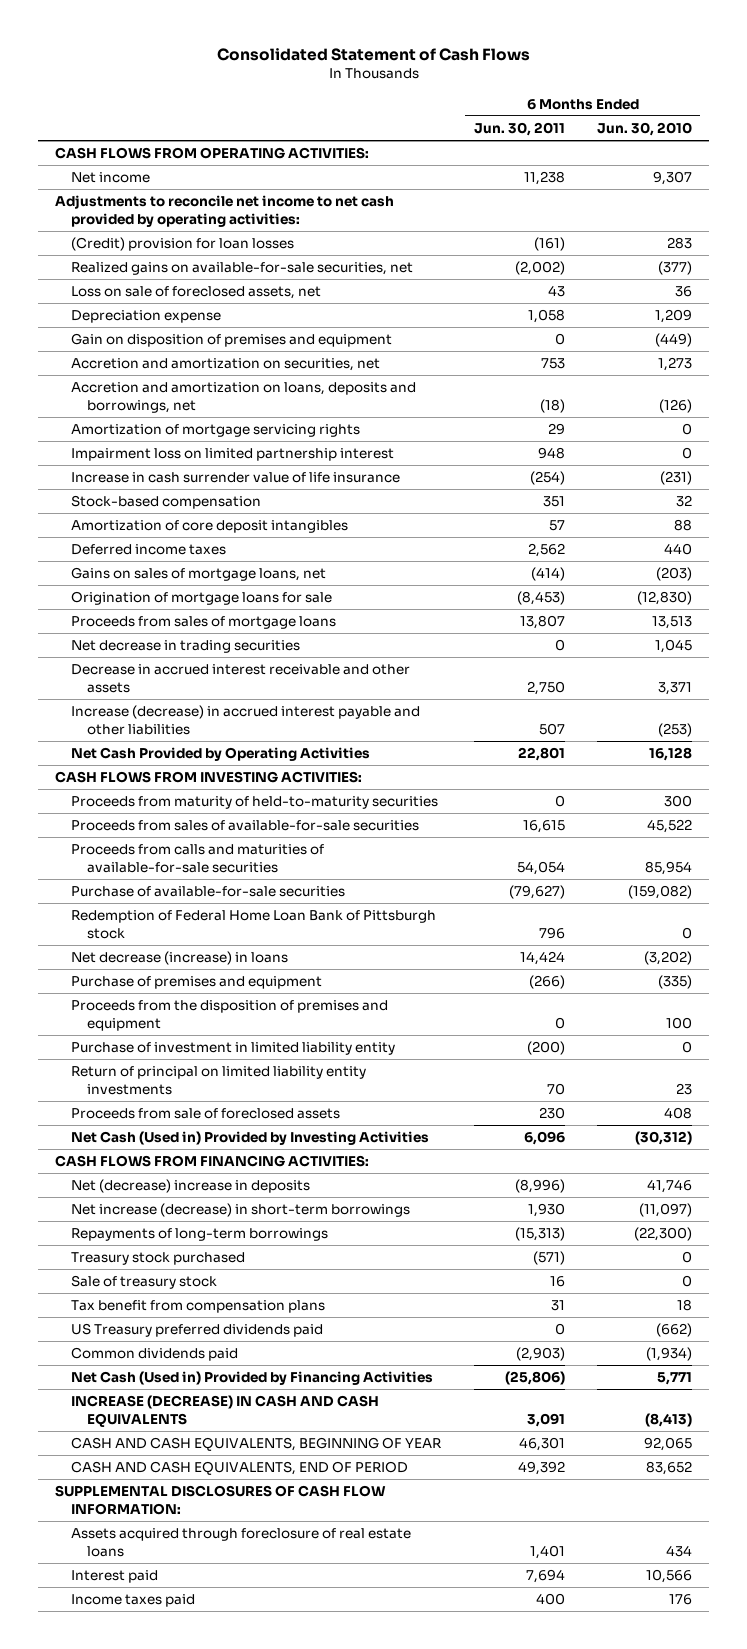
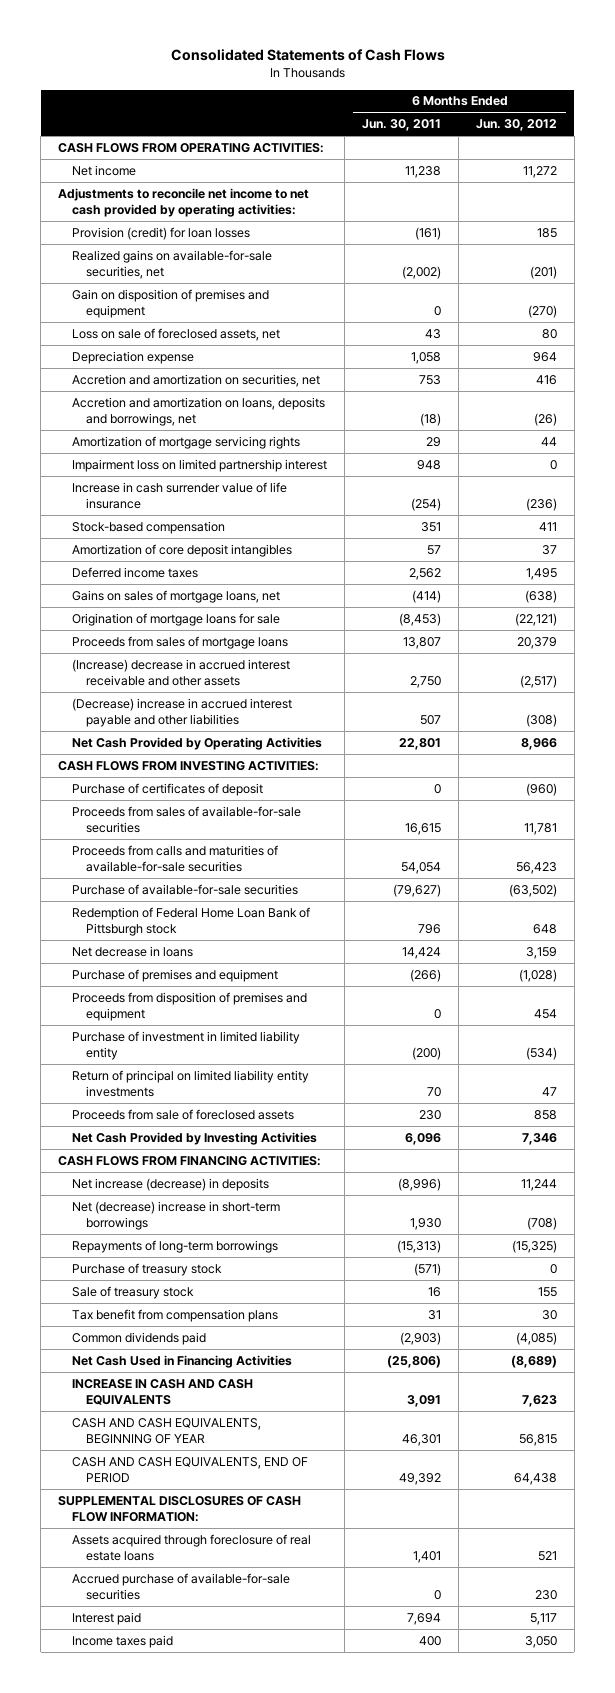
[216,47,530,61] Consolidated Statement of Cash Flows -> [170,49,445,62] Consolidated Statements of Cash Flows
[597,122,693,137] Jun. 30, 2010 -> none
none -> [476,119,558,132] Jun. 30, 2012
[70,237,294,252] (Credit) provision for loan losses -> [72,226,251,240] Provision (credit) for loan losses
[70,333,392,348] Gain on disposition of premises and equipment -> [72,288,270,318] Gain on disposition of premises and equipment
[70,640,300,654] Net decrease in trading securities -> none
[70,664,410,693] Decrease in accrued interest receivable and other assets -> [72,658,291,686] (Increase) decrease in accrued interest receivable and other assets
[70,705,420,735] Increase (decrease) in accrued interest payable and other liabilities -> [72,697,293,727] (Decrease) increase in accrued interest payable and other liabilities
[70,796,438,810] Proceeds from maturity of held-to-maturity securities -> none
none -> [72,782,264,796] Purchase of certificates of deposit
[70,951,288,966] Net decrease (increase) in loans -> [72,945,194,957] Net decrease in loans
[70,1000,388,1031] Proceeds from the disposition of premises and equipment -> [72,991,308,1021] Proceeds from disposition of premises and equipment
[70,1131,429,1146] Net Cash (Used in) Provided by Investing Activities -> [72,1131,318,1145] Net Cash Provided by Investing Activities
[70,1179,310,1194] Net (decrease) increase in deposits -> [72,1177,270,1191] Net increase (decrease) in deposits
[70,1203,410,1218] Net increase (decrease) in short-term borrowings -> [72,1200,281,1230] Net (decrease) increase in short-term borrowings
[70,1252,245,1266] Treasury stock purchased -> [72,1262,223,1276] Purchase of treasury stock
[70,1323,323,1338] US Treasury preferred dividends paid -> none
[70,1371,433,1386] Net Cash (Used in) Provided by Financing Activities -> [72,1354,293,1368] Net Cash Used in Financing Activities
[70,1395,379,1427] INCREASE (DECREASE) IN CASH AND CASH EQUIVALENTS -> [72,1378,254,1405] INCREASE IN CASH AND CASH EQUIVALENTS
none -> [72,1572,291,1600] Accrued purchase of available-for-sale securities

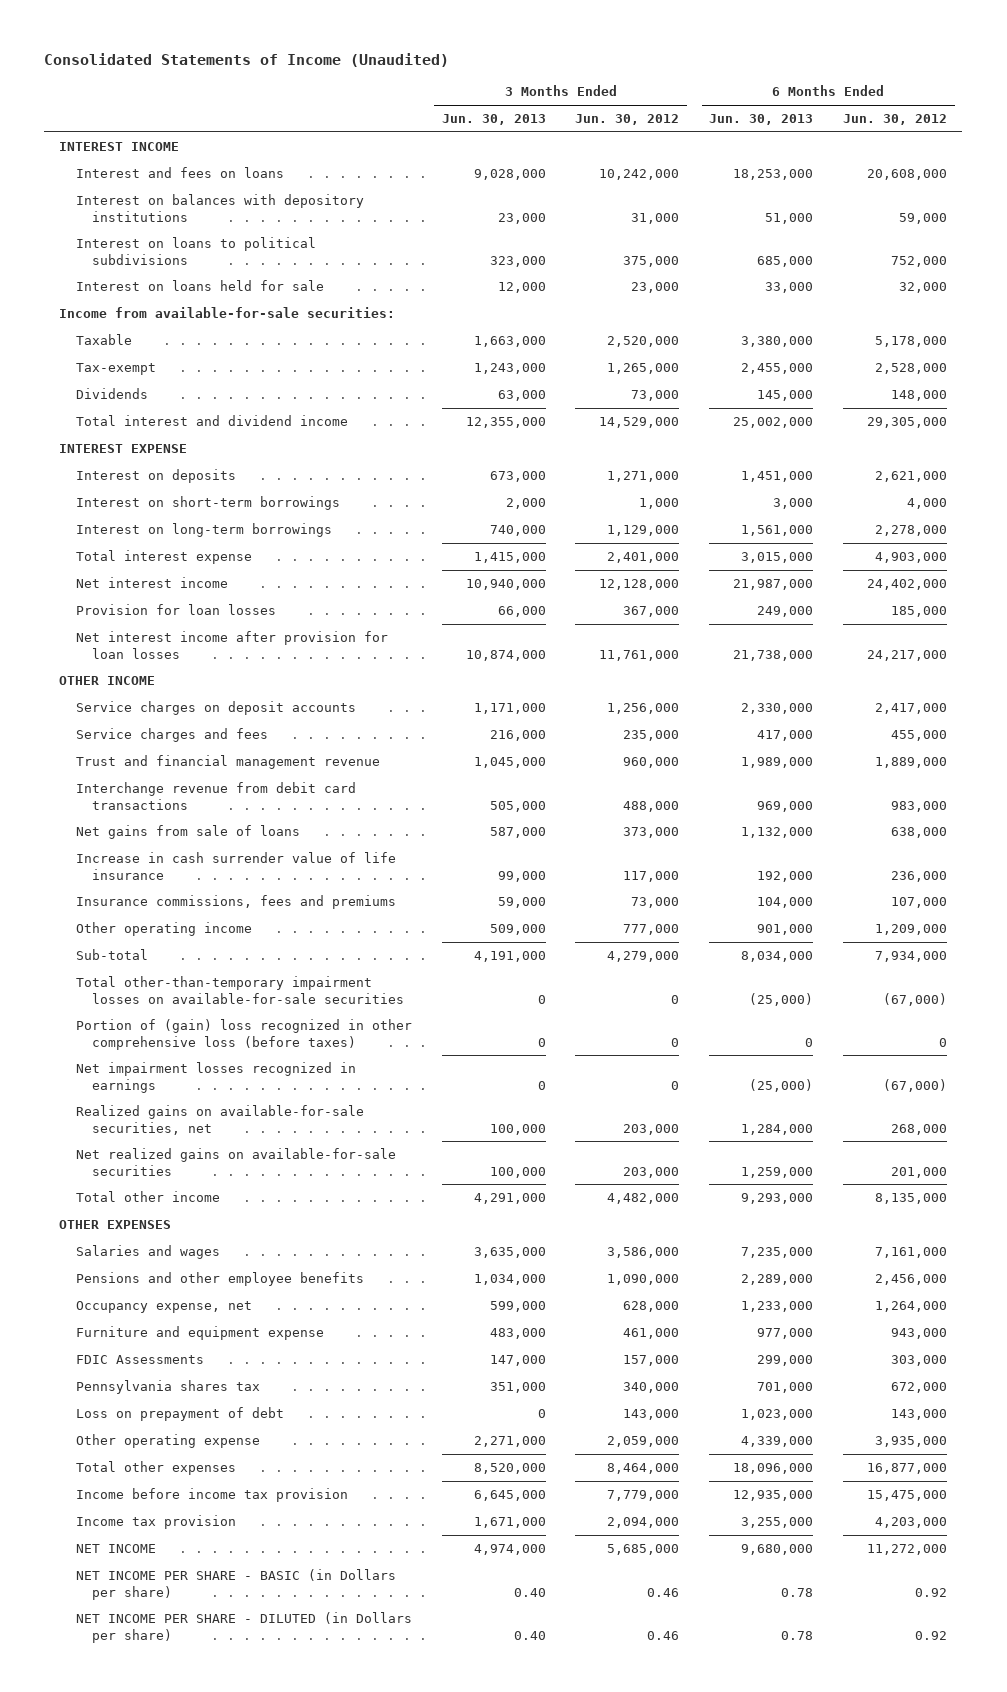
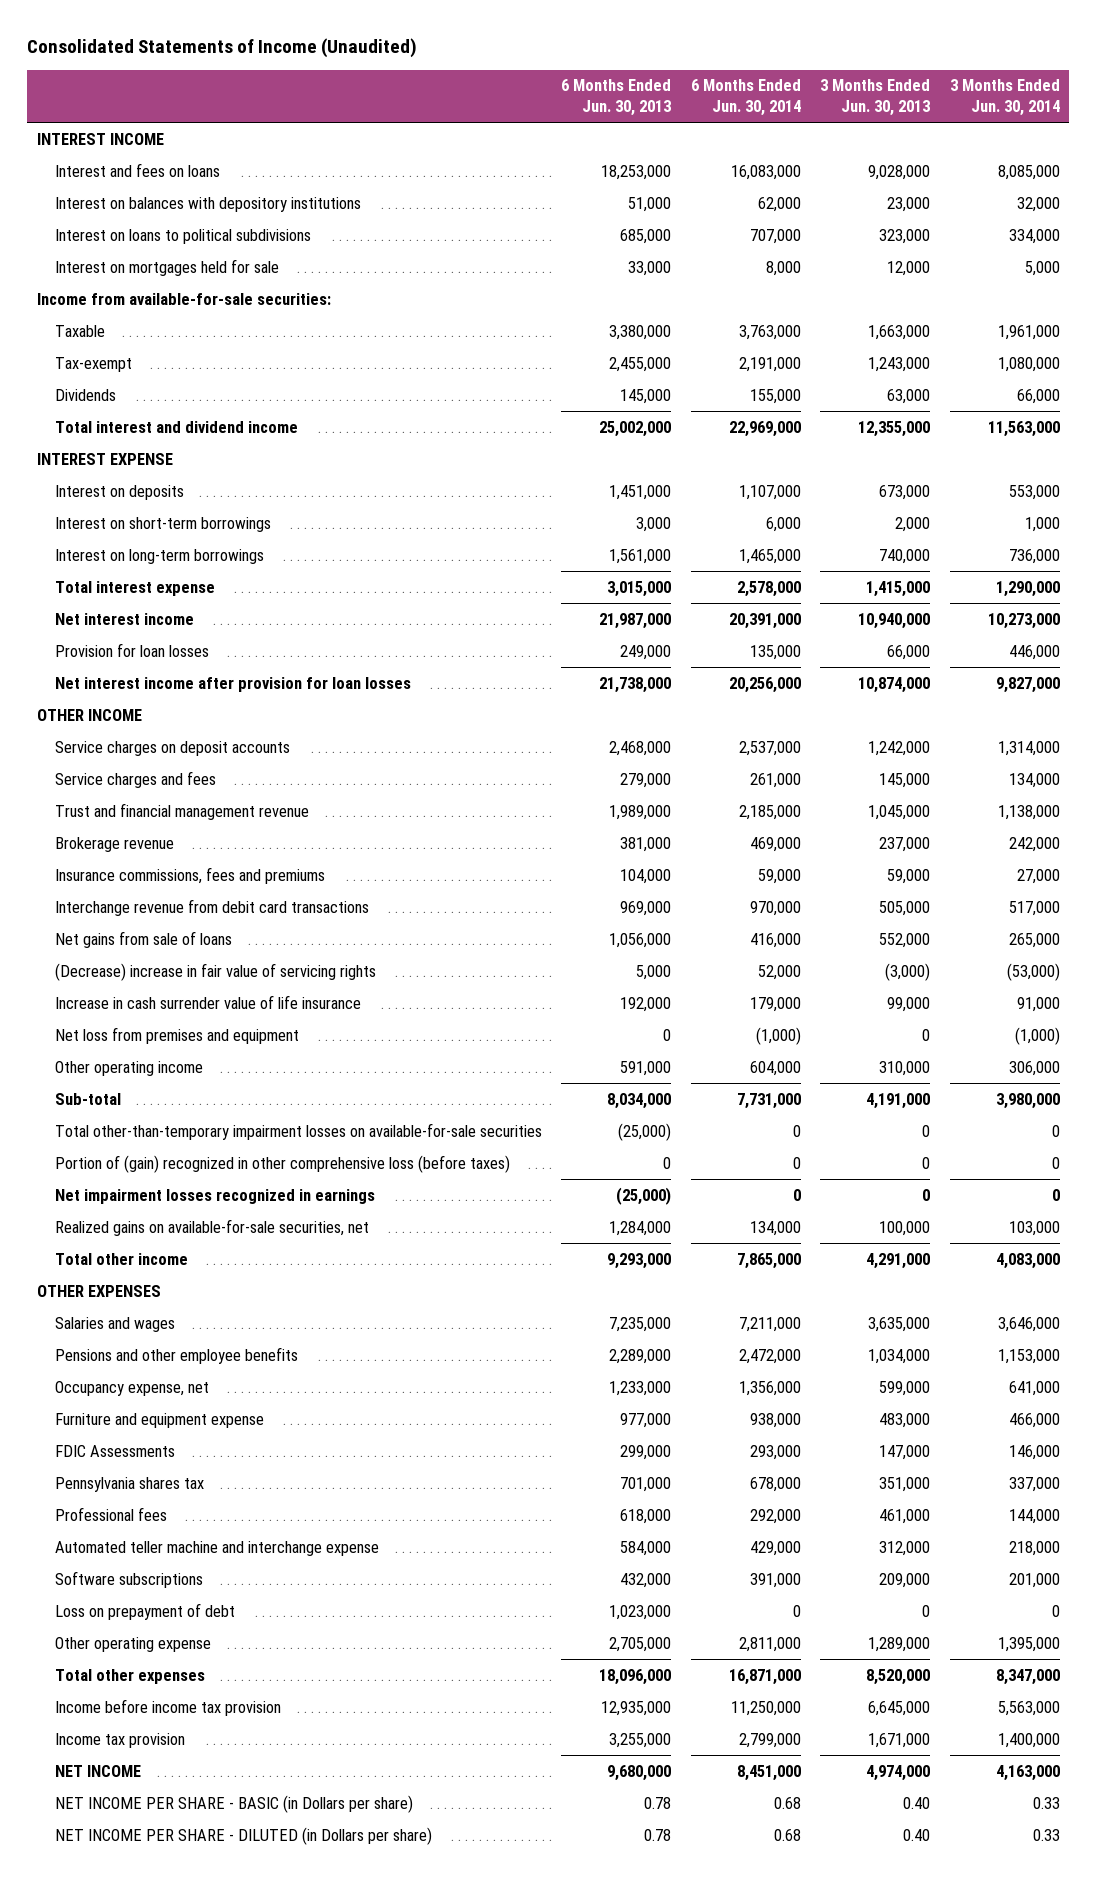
[575,114,680,126] Jun. 30, 2012 -> none
[843,114,948,126] Jun. 30, 2012 -> none
none -> [690,79,801,117] 6 Months Ended Jun. 30, 2014
none -> [949,79,1060,117] 3 Months Ended Jun. 30, 2014
[75,280,324,292] Interest on loans held for sale -> [54,258,279,276] Interest on mortgages held for sale
[473,703,546,715] 1,171,000 -> [868,740,931,756] 1,242,000
[741,703,814,715] 2,330,000 -> [609,740,672,756] 2,468,000
[489,730,546,742] 216,000 -> [879,772,931,788] 145,000
[757,730,814,742] 417,000 -> [620,772,672,788] 279,000
none -> [54,836,174,852] Brokerage revenue
[75,895,396,910] Insurance commissions, fees and premiums -> [54,866,325,884] Insurance commissions, fees and premiums
[489,827,546,839] 587,000 -> [879,932,931,948] 552,000
[741,827,814,839] 1,132,000 -> [609,932,672,948] 1,056,000
none -> [54,962,376,981] (Decrease) increase in fair value of servicing rights
none -> [54,1026,299,1044] Net loss from premises and equipment
[489,924,546,936] 509,000 -> [879,1060,931,1076] 310,000
[757,924,814,936] 901,000 -> [620,1060,672,1076] 591,000
[75,1019,412,1050] Portion of (gain) loss recognized in other comprehensive loss (before taxes) -> [54,1154,510,1173] Portion of (gain) recognized in other comprehensive loss (before taxes)
[75,1148,396,1176] Net realized gains on available-for-sale securities -> none
none -> [54,1506,167,1521] Professional fees
none -> [54,1540,379,1556] Automated teller machine and interchange expense
none -> [54,1570,203,1588] Software subscriptions
[473,1436,546,1448] 2,271,000 -> [868,1636,931,1652] 1,289,000
[741,1436,814,1448] 4,339,000 -> [609,1636,672,1652] 2,705,000

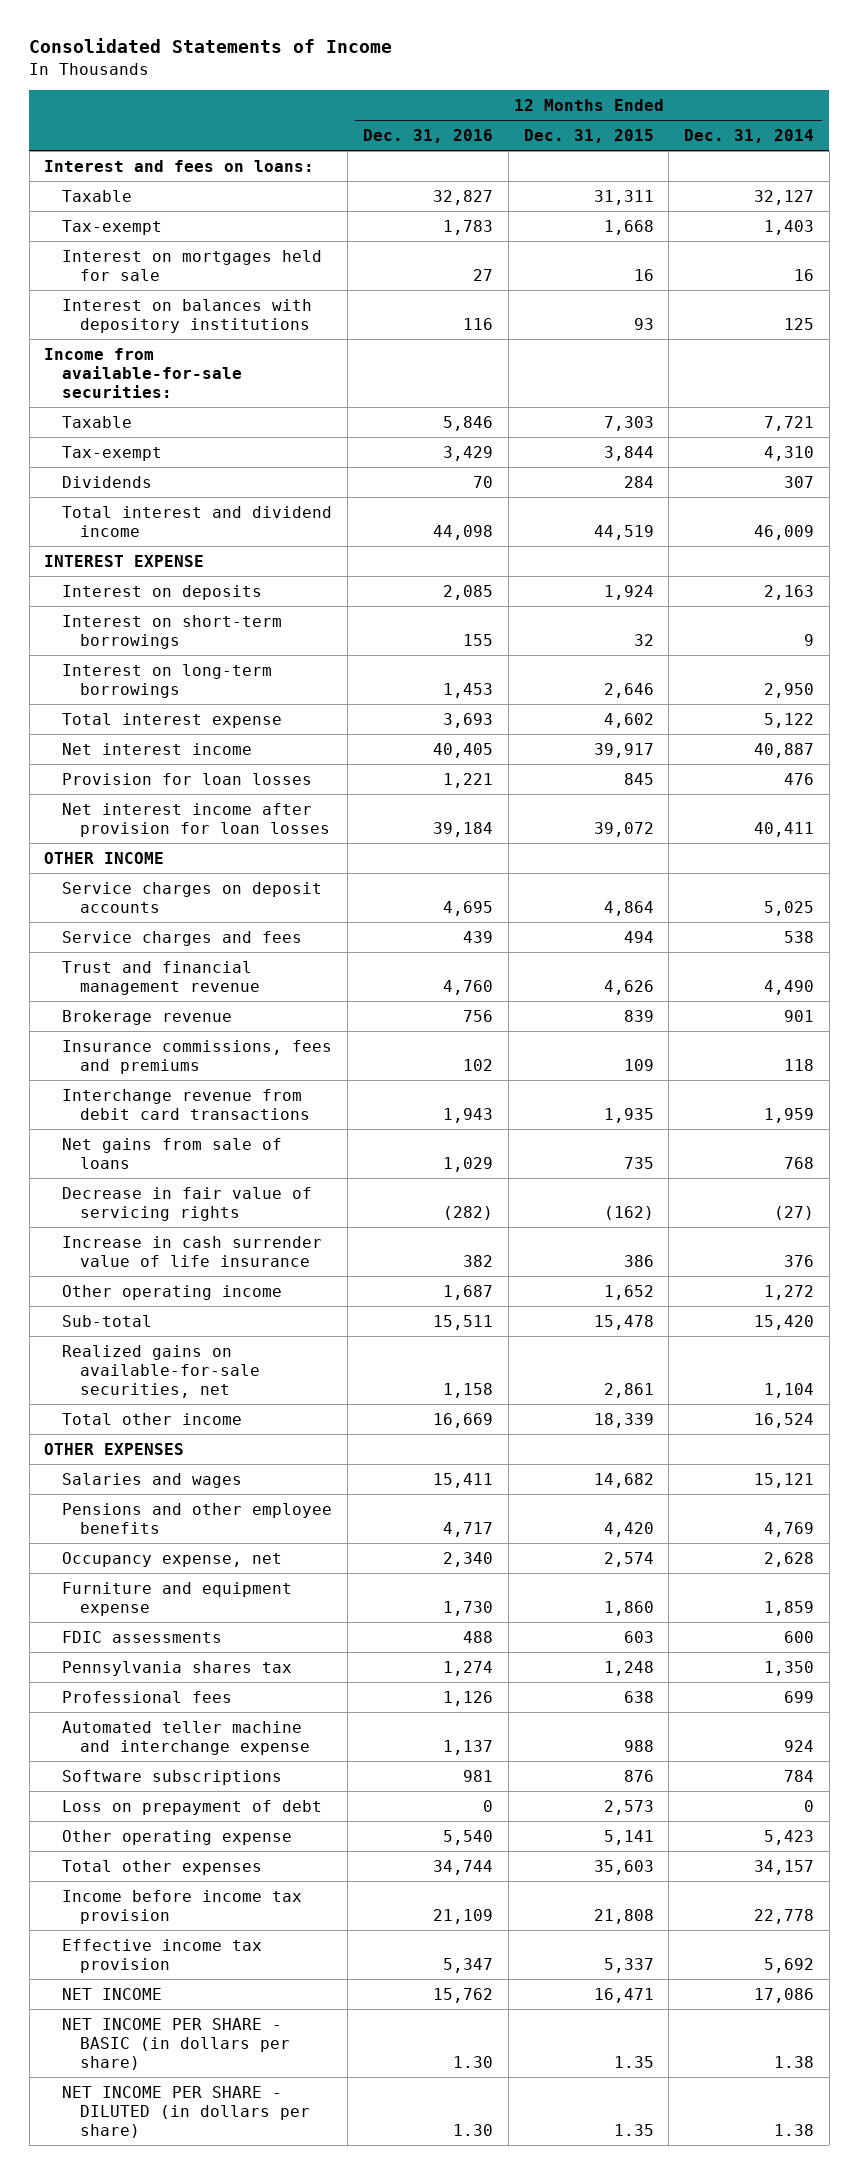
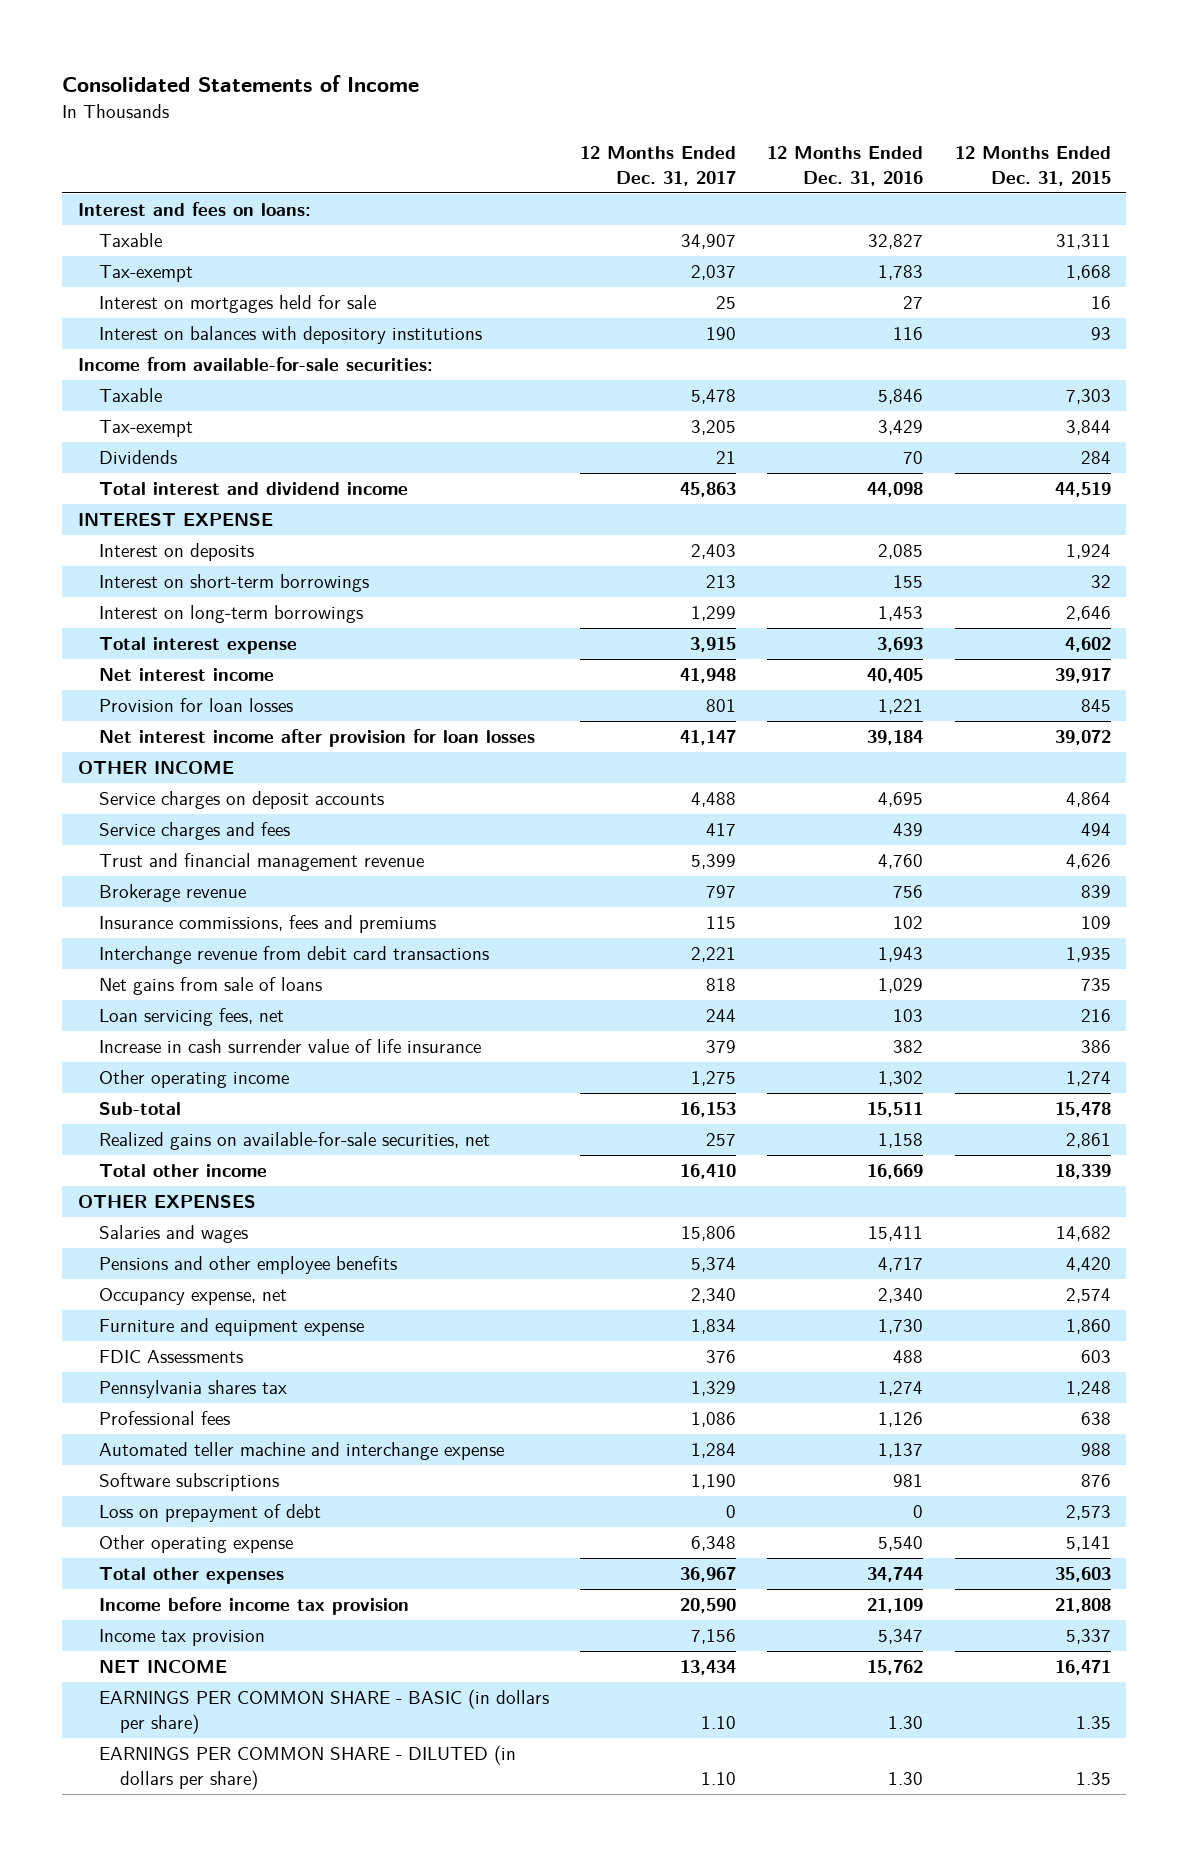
[684,128,815,143] Dec. 31, 2014 -> none
none -> [580,146,737,186] 12 Months Ended Dec. 31, 2017
[62,1186,313,1221] Decrease in fair value of servicing rights -> none
none -> [98,1008,284,1027] Loan servicing fees, net
[442,1284,493,1300] 1,687 -> [878,1071,924,1087] 1,302
[603,1284,654,1300] 1,652 -> [1065,1071,1111,1087] 1,274
[62,1630,223,1643] FDIC assessments -> [98,1350,243,1364] FDIC Assessments
[62,1938,263,1973] Effective income tax provision -> [98,1629,265,1647] Income tax provision
[62,2017,291,2070] NET INCOME PER SHARE - BASIC (in dollars per share) -> [98,1689,549,1734] EARNINGS PER COMMON SHARE - BASIC (in dollars per share)
[62,2085,311,2138] NET INCOME PER SHARE - DILUTED (in dollars per share) -> [98,1745,516,1790] EARNINGS PER COMMON SHARE - DILUTED (in dollars per share)

